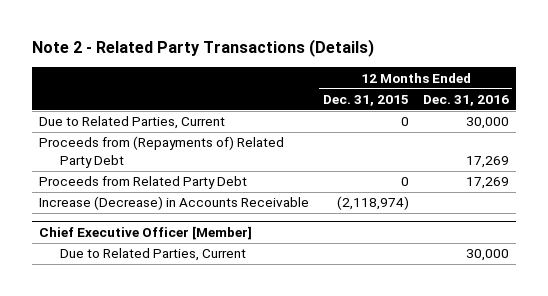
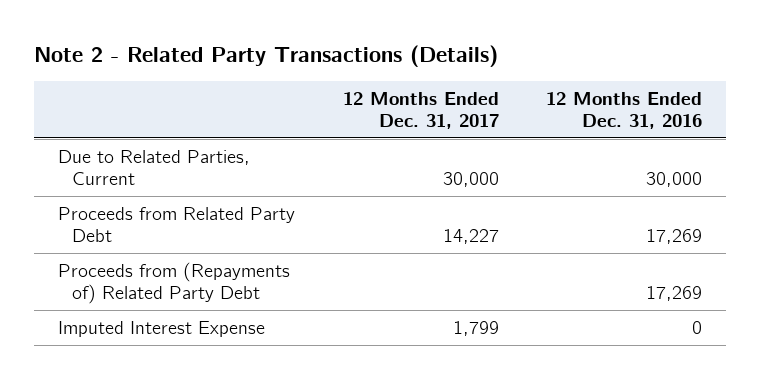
[322,94,409,106] Dec. 31, 2015 -> none
none -> [342,91,499,129] 12 Months Ended Dec. 31, 2017
[39,196,310,211] Increase (Decrease) in Accounts Receivable -> none
[39,226,253,241] Chief Executive Officer [Member] -> none
[59,248,246,262] Due to Related Parties, Current -> none
[39,136,285,168] Proceeds from (Repayments of) Related Party Debt -> [57,261,290,304] Proceeds from (Repayments of) Related Party Debt
none -> [57,320,265,337] Imputed Interest Expense

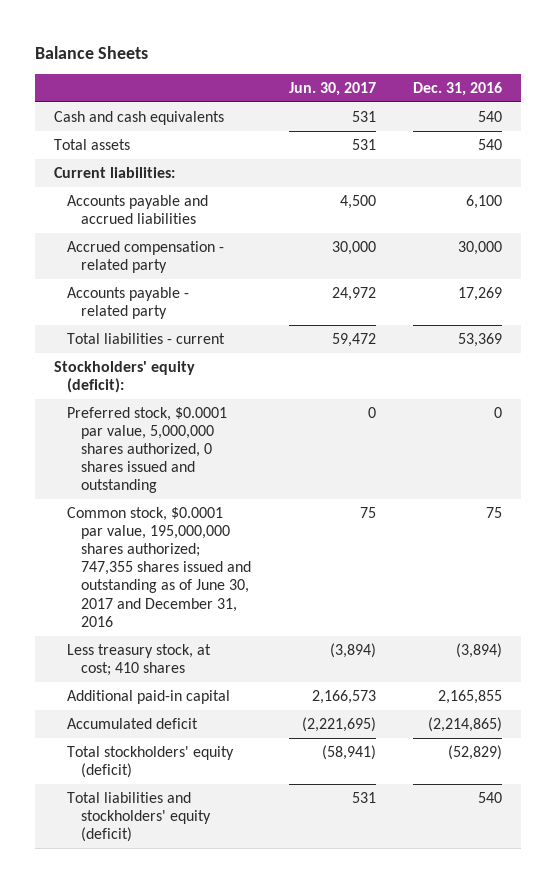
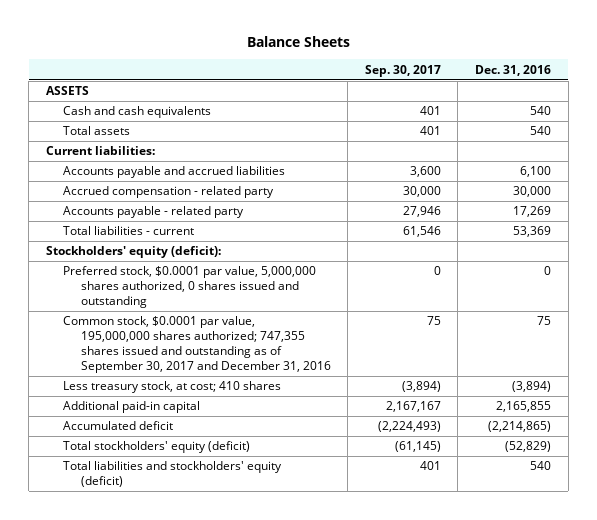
[288,81,376,96] Jun. 30, 2017 -> none
none -> [364,64,441,77] Sep. 30, 2017
none -> [45,86,89,96] ASSETS
[67,506,251,627] Common stock, $0.0001 par value, 195,000,000 shares authorized; 747,355 shares issued and outstanding as of June 30, 2017 and December 31, 2016 -> [63,316,331,373] Common stock, $0.0001 par value, 195,000,000 shares authorized; 747,355 shares issued and outstanding as of September 30, 2017 and December 31, 2016

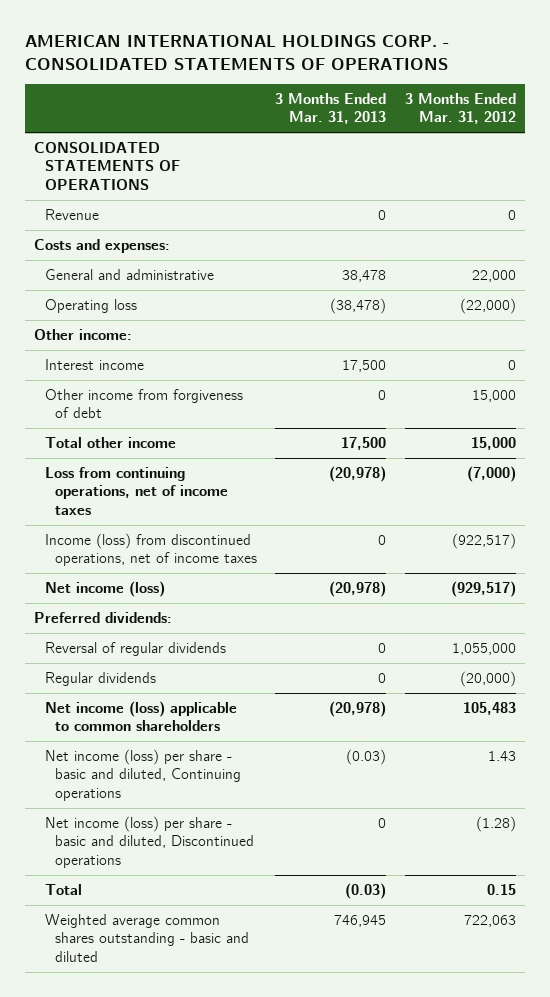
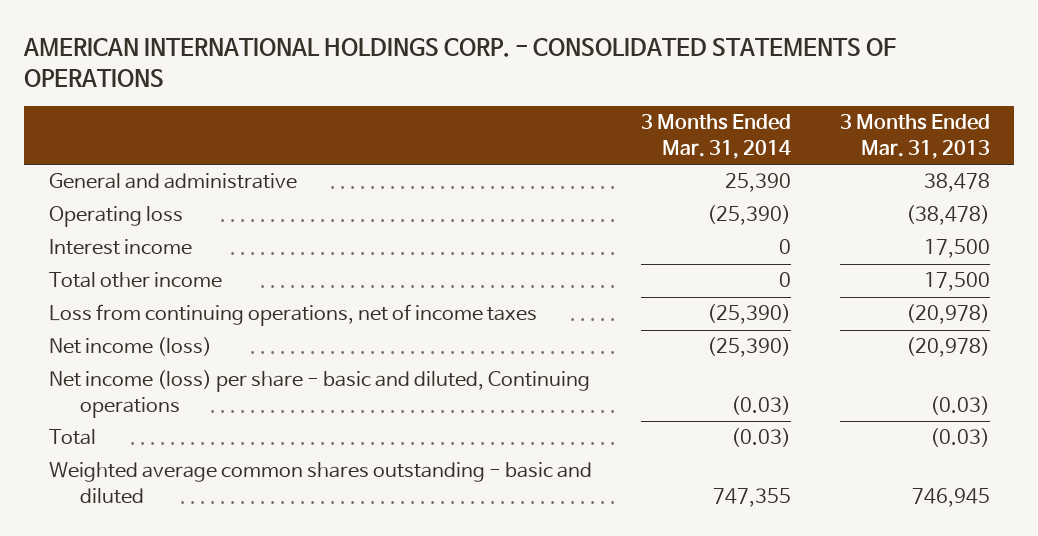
[404,92,516,125] 3 Months Ended Mar. 31, 2012 -> none
none -> [640,114,791,159] 3 Months Ended Mar. 31, 2014
[34,141,180,190] CONSOLIDATED STATEMENTS OF OPERATIONS -> none
[44,208,99,220] Revenue -> none
[34,238,171,253] Costs and expenses: -> none
[34,328,133,340] Other income: -> none
[44,388,243,419] Other income from forgiveness of debt -> none
[44,532,258,567] Income (loss) from discontinued operations, net of income taxes -> none
[34,611,173,623] Preferred dividends: -> none
[44,641,226,656] Reversal of regular dividends -> none
[44,671,156,686] Regular dividends -> none
[44,700,237,732] Net income (loss) applicable to common shareholders -> none
[44,815,255,868] Net income (loss) per share - basic and diluted, Discontinued operations -> none

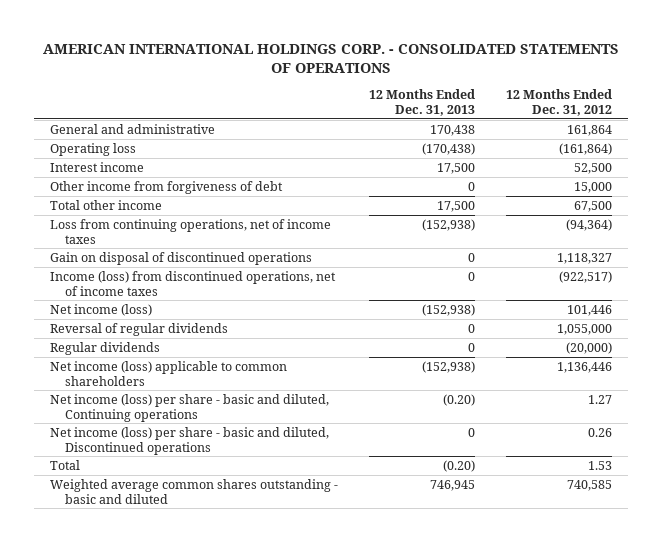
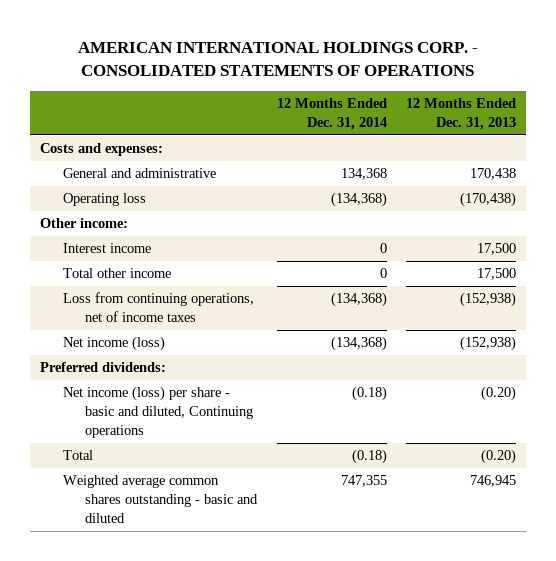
[506,89,613,117] 12 Months Ended Dec. 31, 2012 -> none
none -> [276,98,387,130] 12 Months Ended Dec. 31, 2014
none -> [40,143,164,157] Costs and expenses:
none -> [40,218,129,229] Other income:
[49,180,283,194] Other income from forgiveness of debt -> none
[49,251,312,265] Gain on disposal of discontinued operations -> none
[49,270,336,296] Income (loss) from discontinued operations, net of income taxes -> none
[49,322,228,336] Reversal of regular dividends -> none
[49,341,160,355] Regular dividends -> none
[49,360,287,386] Net income (loss) applicable to common shareholders -> none
none -> [40,362,167,373] Preferred dividends:
[49,426,329,455] Net income (loss) per share - basic and diluted, Discontinued operations -> none

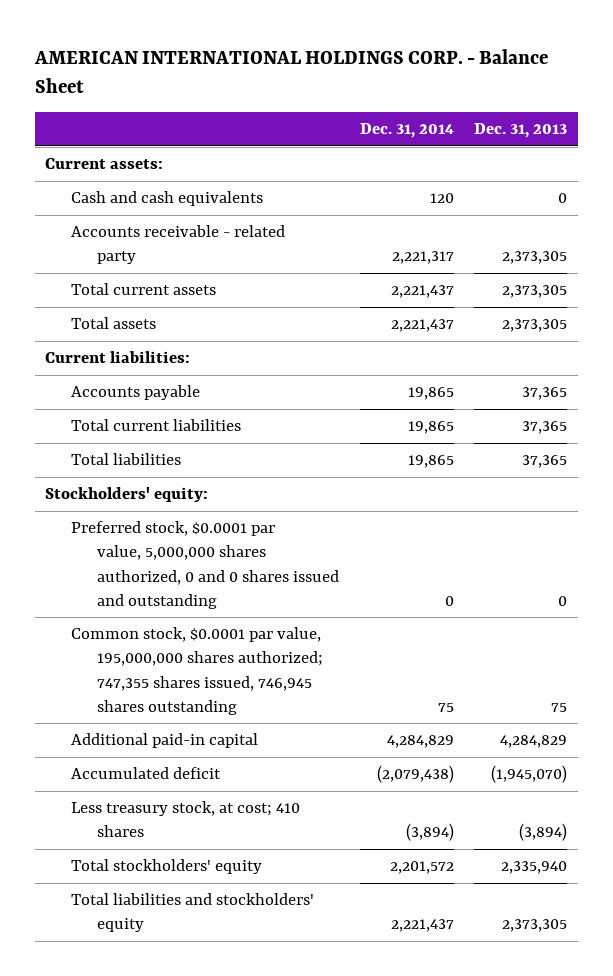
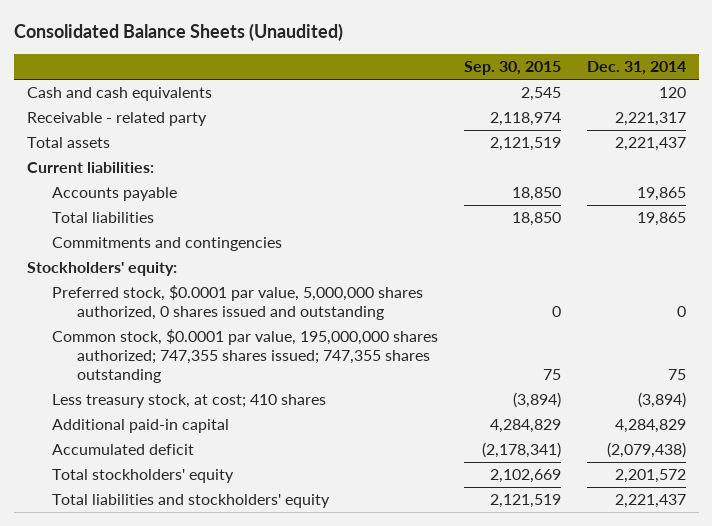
[33,49,548,94] AMERICAN INTERNATIONAL HOLDINGS CORP. - Balance Sheet -> [13,23,343,42] Consolidated Balance Sheets (Unaudited)
[474,123,568,139] Dec. 31, 2013 -> none
none -> [463,61,561,76] Sep. 30, 2015
[45,158,164,170] Current assets: -> none
[71,283,217,296] Total current assets -> none
[71,225,286,265] Accounts receivable - related party -> [26,112,207,127] Receivable - related party
[71,419,242,432] Total current liabilities -> none
none -> [51,237,282,252] Commitments and contingencies
[71,521,339,609] Preferred stock, $0.0001 par value, 5,000,000 shares authorized, 0 and 0 shares issued and outstanding -> [51,285,423,321] Preferred stock, $0.0001 par value, 5,000,000 shares authorized, 0 shares issued and outstanding
[71,627,323,715] Common stock, $0.0001 par value, 195,000,000 shares authorized; 747,355 shares issued, 746,945 shares outstanding -> [51,329,438,383] Common stock, $0.0001 par value, 195,000,000 shares authorized; 747,355 shares issued; 747,355 shares outstanding
[71,801,301,838] Less treasury stock, at cost; 410 shares -> [51,394,326,409] Less treasury stock, at cost; 410 shares

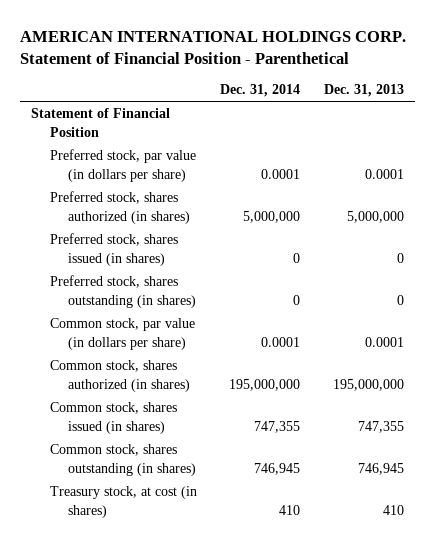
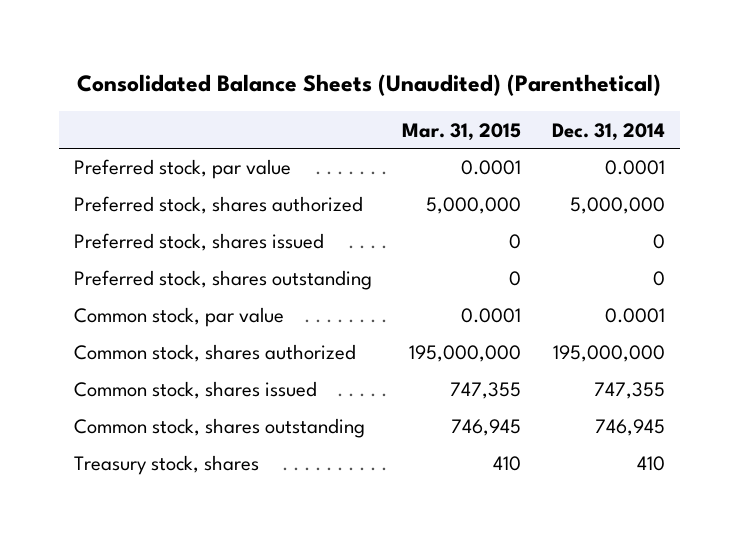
[19,30,406,64] AMERICAN INTERNATIONAL HOLDINGS CORP. Statement of Financial Position - Parenthetical -> [77,73,662,96] Consolidated Balance Sheets (Unaudited) (Parenthetical)
[323,84,404,98] Dec. 31, 2013 -> none
none -> [402,122,522,141] Mar. 31, 2015
[31,108,171,137] Statement of Financial Position -> none
[49,149,196,182] Preferred stock, par value (in dollars per share) -> [74,159,292,180] Preferred stock, par value
[49,191,191,224] Preferred stock, shares authorized (in shares) -> [74,196,364,215] Preferred stock, shares authorized
[49,233,178,266] Preferred stock, shares issued (in shares) -> [74,233,325,252] Preferred stock, shares issued
[49,275,197,308] Preferred stock, shares outstanding (in shares) -> [74,270,373,291] Preferred stock, shares outstanding
[49,318,195,350] Common stock, par value (in dollars per share) -> [74,307,285,328] Common stock, par value
[49,360,191,392] Common stock, shares authorized (in shares) -> [74,344,357,363] Common stock, shares authorized
[49,402,177,434] Common stock, shares issued (in shares) -> [74,381,318,400] Common stock, shares issued
[49,444,197,476] Common stock, shares outstanding (in shares) -> [74,418,366,439] Common stock, shares outstanding
[49,486,197,518] Treasury stock, at cost (in shares) -> [74,455,260,476] Treasury stock, shares

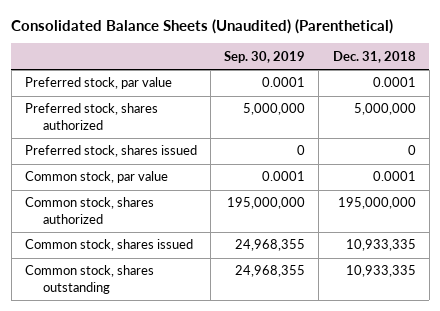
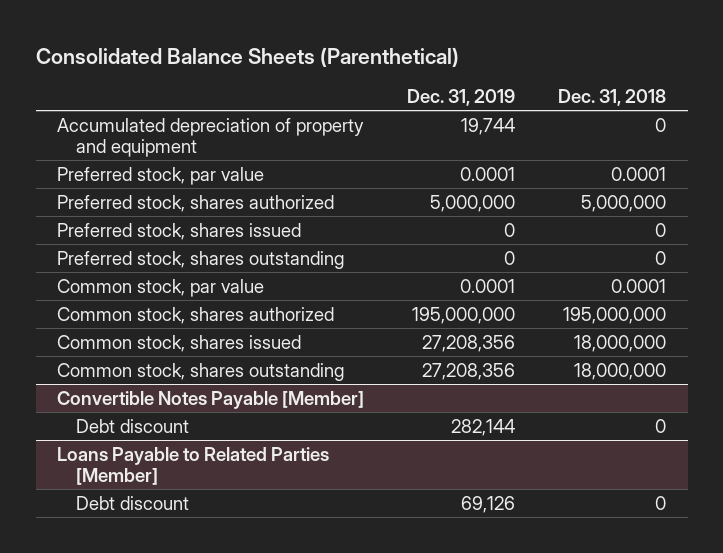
[11,18,394,34] Consolidated Balance Sheets (Unaudited) (Parenthetical) -> [35,47,459,68] Consolidated Balance Sheets (Parenthetical)
[224,50,306,63] Sep. 30, 2019 -> none
none -> [407,89,516,107] Dec. 31, 2019
none -> [57,117,365,157] Accumulated depreciation of property and equipment
none -> [57,250,345,269] Preferred stock, shares outstanding
[345,239,416,252] 10,933,335 -> [574,334,667,352] 18,000,000
[345,265,416,278] 10,933,335 -> [574,362,667,380] 18,000,000
none -> [57,390,365,409] Convertible Notes Payable [Member]
none -> [76,418,190,433] Debt discount
none -> [57,446,330,485] Loans Payable to Related Parties [Member]
none -> [76,495,190,510] Debt discount

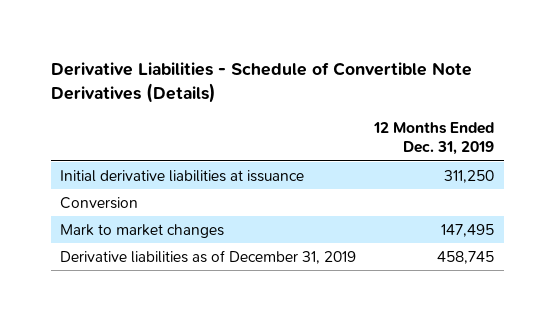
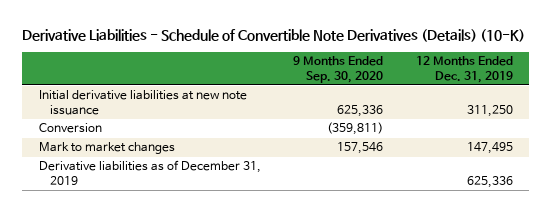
[50,61,472,103] Derivative Liabilities - Schedule of Convertible Note Derivatives (Details) -> [22,29,526,43] Derivative Liabilities - Schedule of Convertible Note Derivatives (Details) (10-K)
none -> [293,56,384,83] 9 Months Ended Sep. 30, 2020
[59,169,304,182] Initial derivative liabilities at issuance -> [38,90,247,116] Initial derivative liabilities at new note issuance
[437,250,495,264] 458,745 -> [466,176,513,189] 625,336

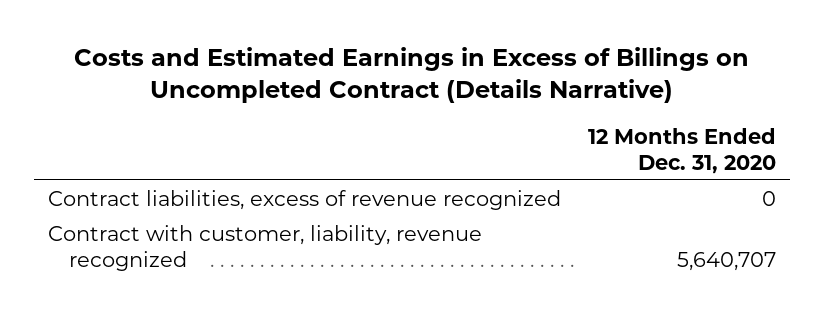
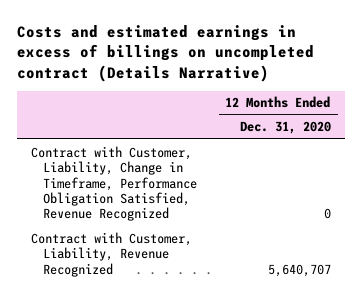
[73,47,749,104] Costs and Estimated Earnings in Excess of Billings on Uncompleted Contract (Details Narrative) -> [16,25,314,82] Costs and estimated earnings in excess of billings on uncompleted contract (Details Narrative)
[47,189,561,210] Contract liabilities, excess of revenue recognized -> [30,145,198,222] Contract with Customer, Liability, Change in Timeframe, Performance Obligation Satisfied, Revenue Recognized
[47,224,482,271] Contract with customer, liability, revenue recognized -> [30,231,192,277] Contract with Customer, Liability, Revenue Recognized

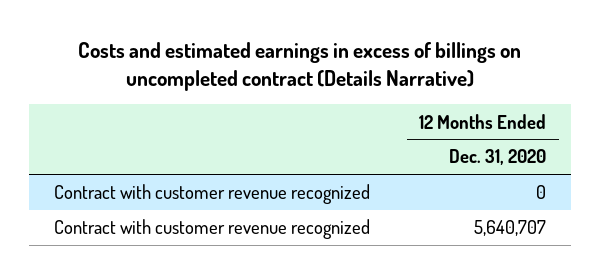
[30,145,198,222] Contract with Customer, Liability, Change in Timeframe, Performance Obligation Satisfied, Revenue Recognized -> [53,184,370,205] Contract with customer revenue recognized
[30,231,192,277] Contract with Customer, Liability, Revenue Recognized -> [53,219,370,240] Contract with customer revenue recognized

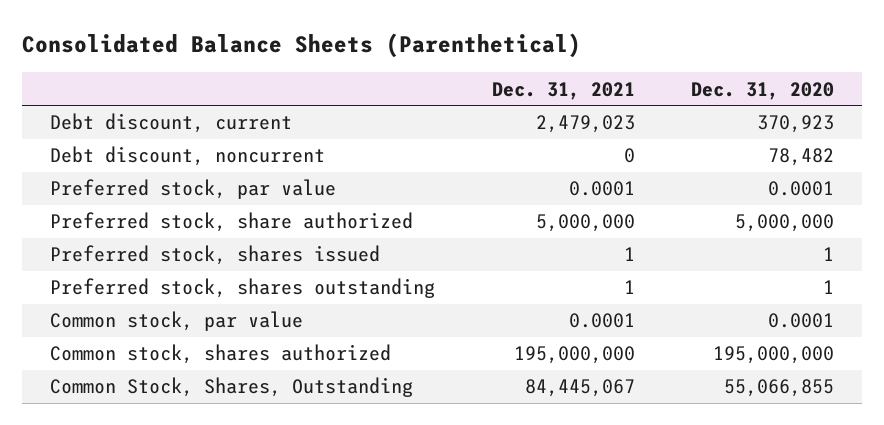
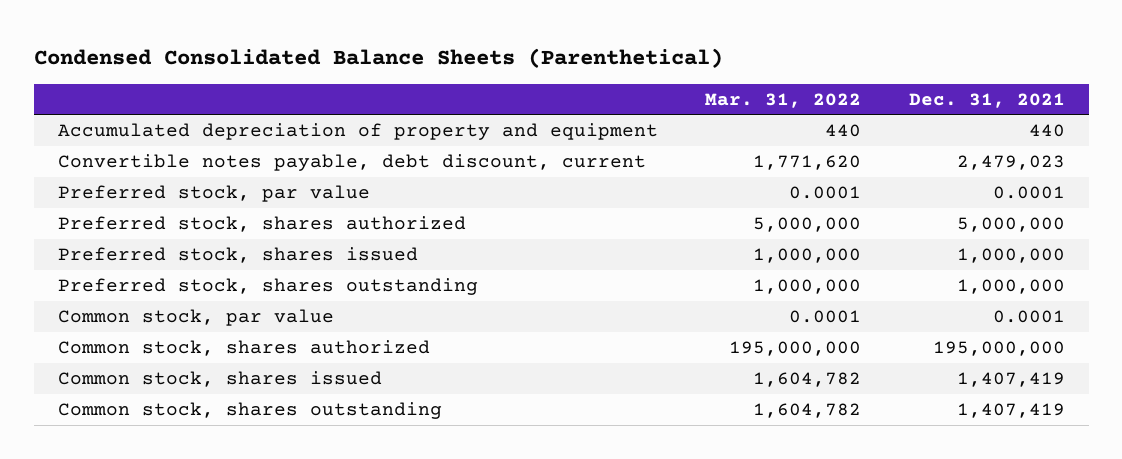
[21,33,581,59] Consolidated Balance Sheets (Parenthetical) -> [33,48,723,69] Condensed Consolidated Balance Sheets (Parenthetical)
[691,81,835,100] Dec. 31, 2020 -> none
none -> [705,92,862,108] Mar. 31, 2022
[50,146,326,167] Debt discount, noncurrent -> none
none -> [57,123,658,141] Accumulated depreciation of property and equipment
[50,113,293,134] Debt discount, current -> [57,154,646,172] Convertible notes payable, debt discount, current
[50,212,414,233] Preferred stock, share authorized -> [57,216,466,233] Preferred stock, shares authorized
[623,247,635,262] 1 -> [956,248,1065,264] 1,000,000
[623,280,635,295] 1 -> [956,279,1065,295] 1,000,000
none -> [57,371,382,388] Common stock, shares issued
[50,377,414,398] Common Stock, Shares, Outstanding -> [57,402,442,420] Common stock, shares outstanding
[524,379,635,398] 84,445,067 -> [956,403,1065,419] 1,407,419

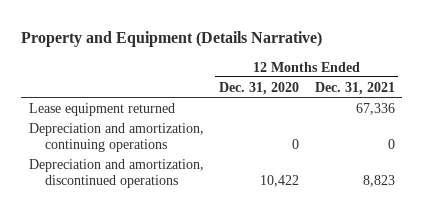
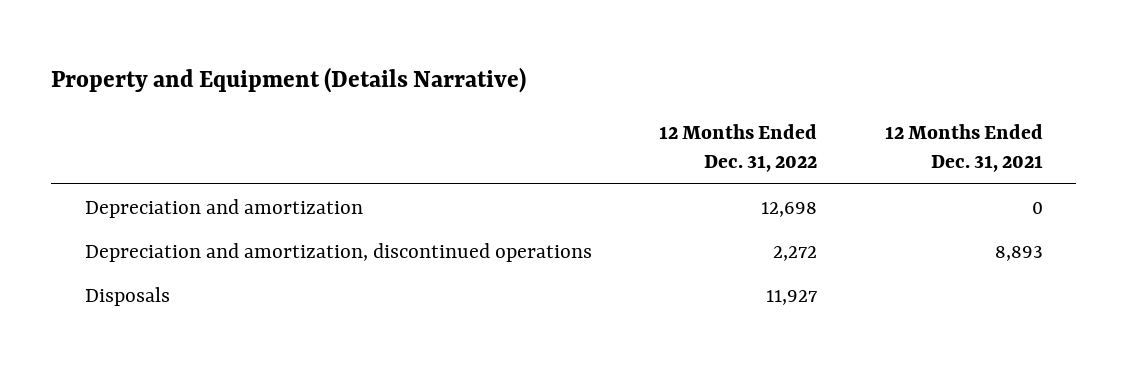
[219,81,300,95] Dec. 31, 2020 -> none
none -> [659,123,818,173] 12 Months Ended Dec. 31, 2022
[28,102,175,116] Lease equipment returned -> none
[28,122,204,152] Depreciation and amortization, continuing operations -> [85,198,364,218] Depreciation and amortization
[362,174,395,187] 8,823 -> [994,245,1043,261] 8,893
none -> [85,286,171,306] Disposals

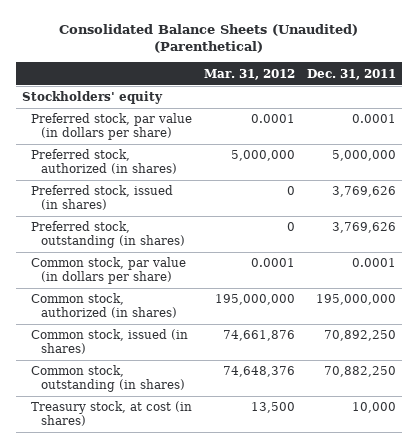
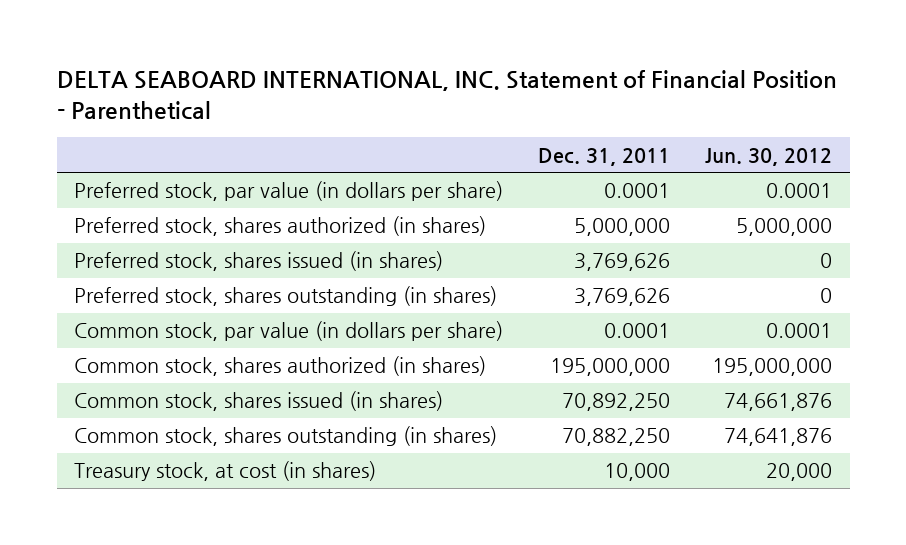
[58,23,358,54] Consolidated Balance Sheets (Unaudited) (Parenthetical) -> [56,70,837,120] DELTA SEABOARD INTERNATIONAL, INC. Statement of Financial Position - Parenthetical
[204,68,296,80] Mar. 31, 2012 -> none
none -> [705,147,833,166] Jun. 30, 2012
[21,91,163,105] Stockholders' equity -> none
[31,149,177,174] Preferred stock, authorized (in shares) -> [74,216,487,237] Preferred stock, shares authorized (in shares)
[31,185,174,210] Preferred stock, issued (in shares) -> [74,251,444,272] Preferred stock, shares issued (in shares)
[31,221,185,248] Preferred stock, outstanding (in shares) -> [74,286,498,307] Preferred stock, shares outstanding (in shares)
[31,293,177,318] Common stock, authorized (in shares) -> [74,356,487,377] Common stock, shares authorized (in shares)
[31,329,189,354] Common stock, issued (in shares) -> [74,391,444,412] Common stock, shares issued (in shares)
[31,365,185,392] Common stock, outstanding (in shares) -> [74,426,498,447] Common stock, shares outstanding (in shares)

